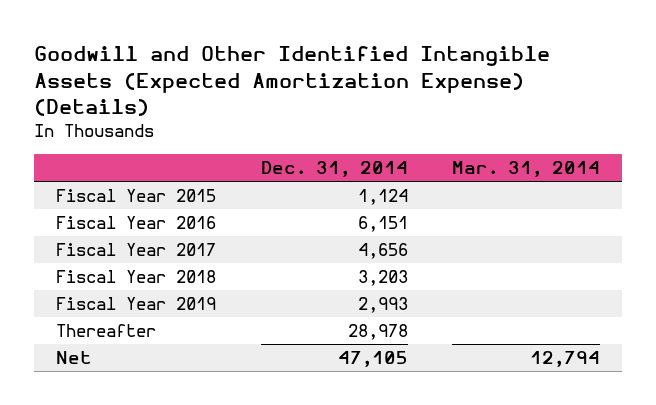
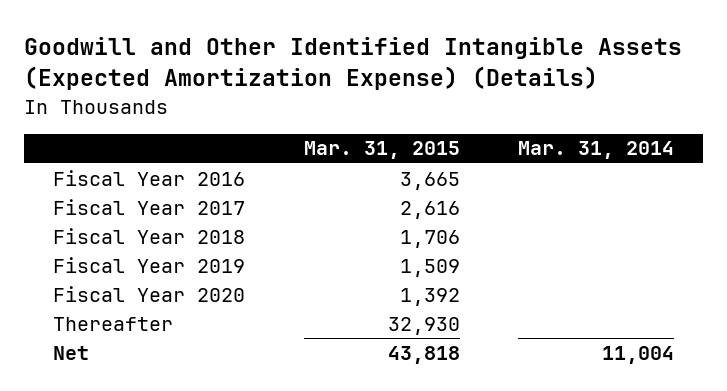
[260,161,408,178] Dec. 31, 2014 -> none
none -> [303,141,460,160] Mar. 31, 2015
[56,189,217,203] Fiscal Year 2015 -> none
none -> [53,285,246,302] Fiscal Year 2020
[529,351,600,368] 12,794 -> [602,345,675,364] 11,004

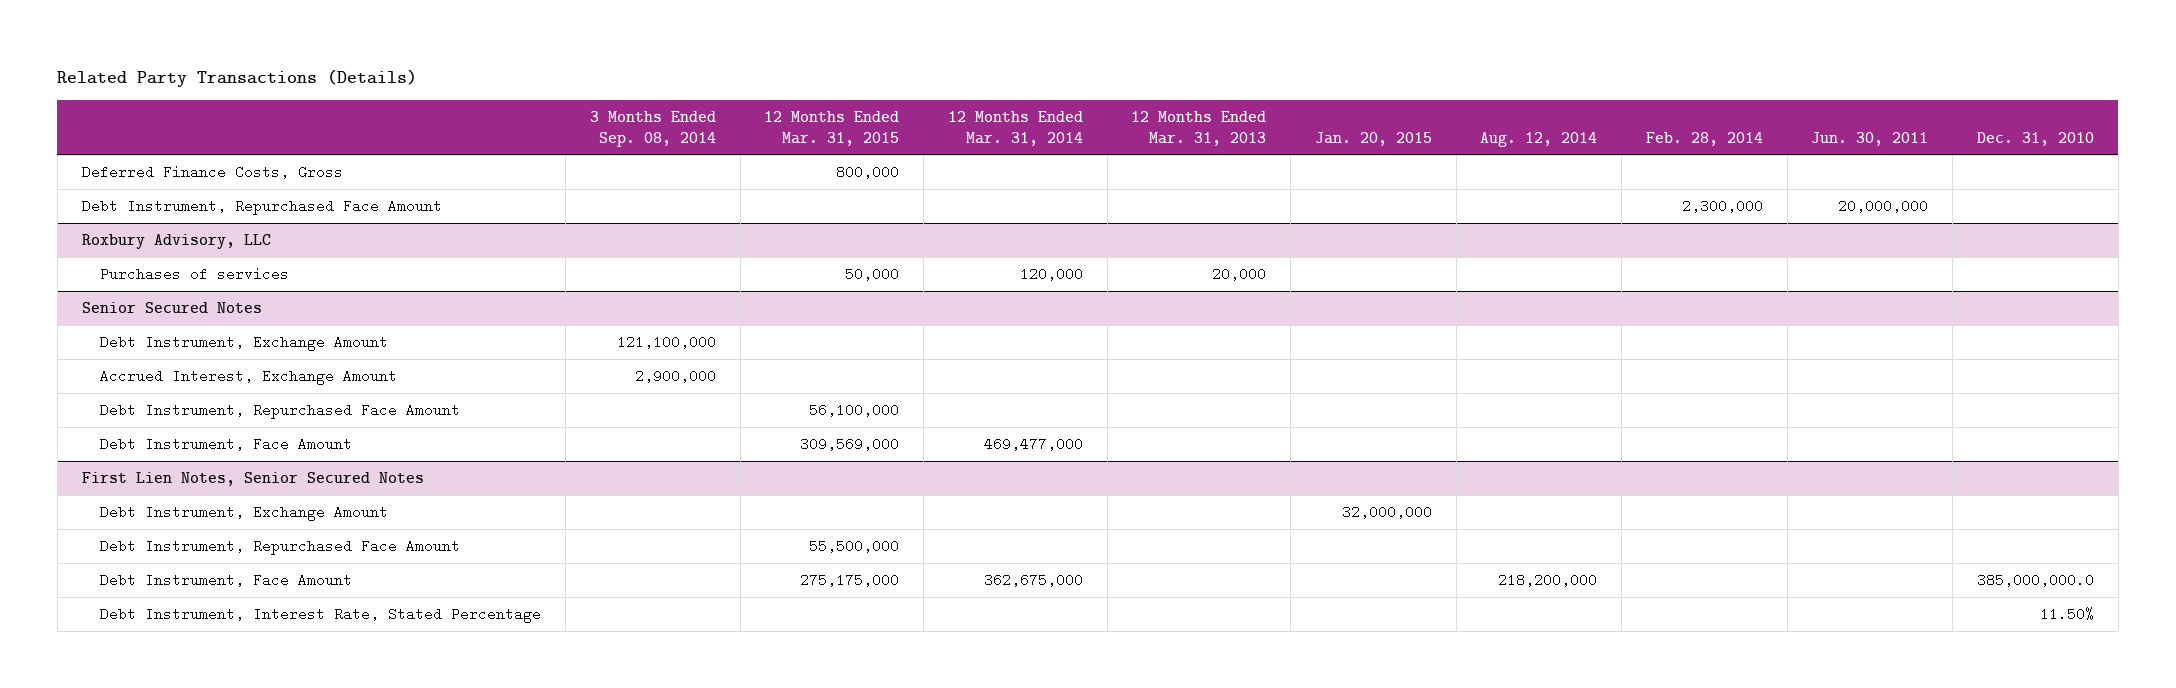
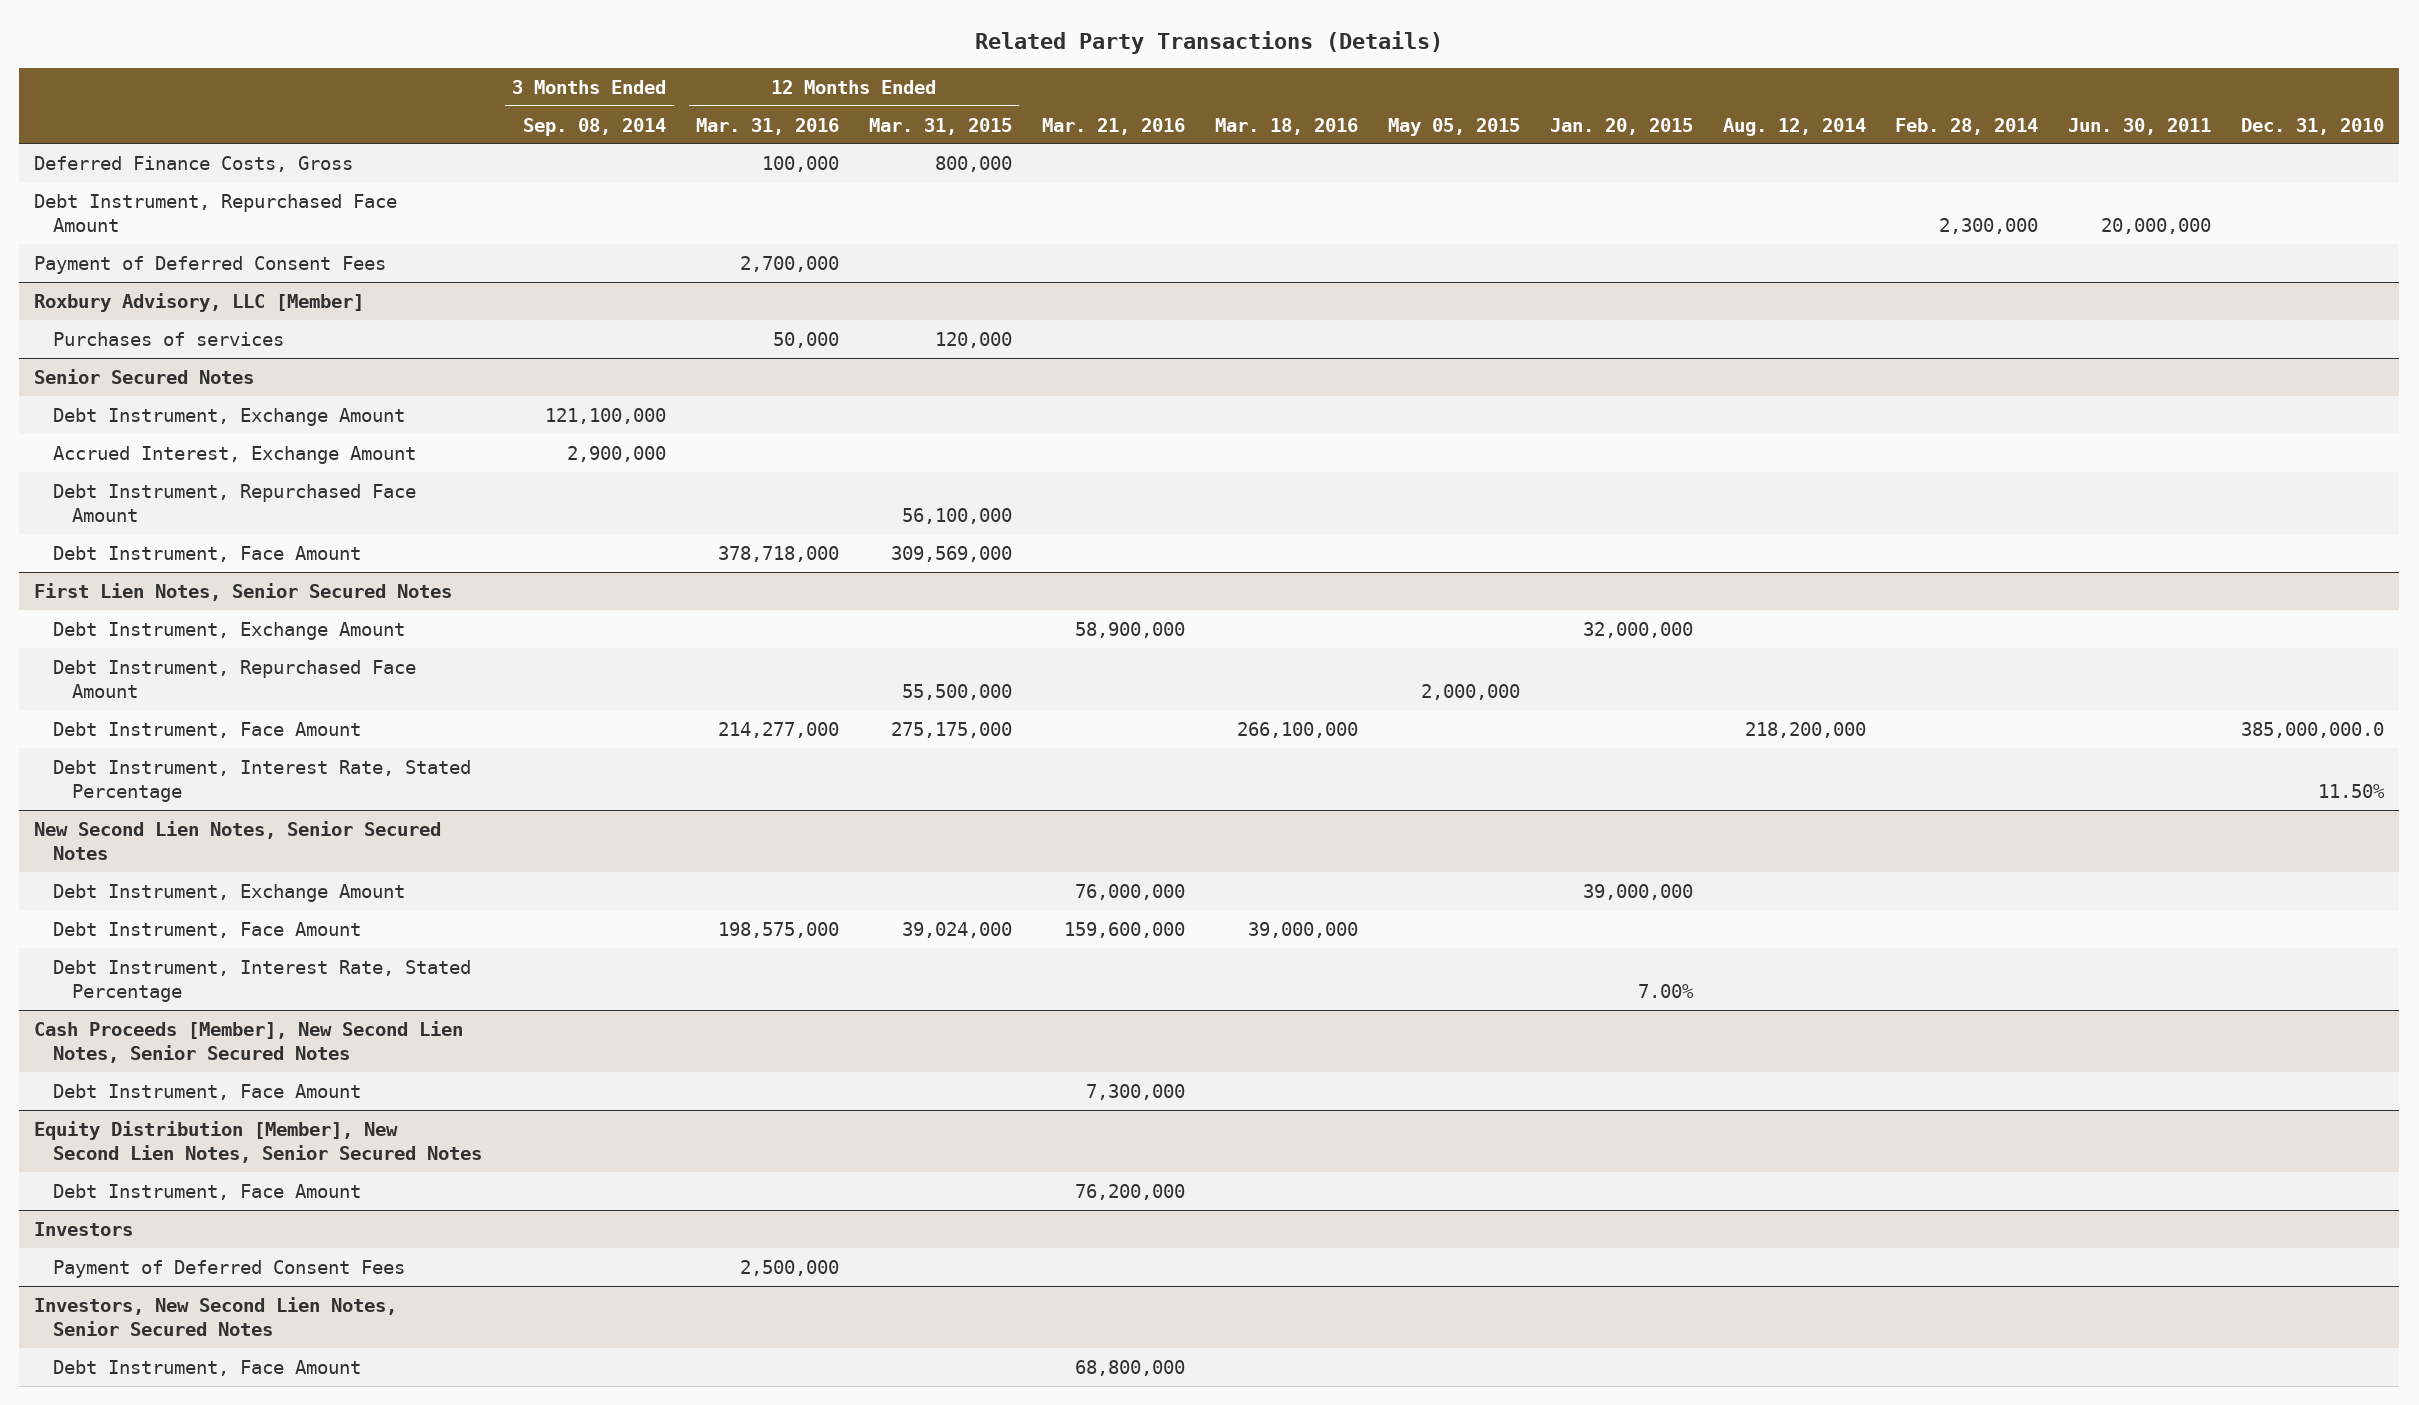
[947,110,1083,146] 12 Months Ended Mar. 31, 2014 -> none
[1131,110,1267,146] 12 Months Ended Mar. 31, 2013 -> none
none -> [695,117,839,135] Mar. 31, 2016
none -> [1041,117,1185,135] Mar. 21, 2016
none -> [1214,117,1358,135] Mar. 18, 2016
none -> [1387,117,1520,136] May 05, 2015
none -> [34,255,387,274] Payment of Deferred Consent Fees
[81,233,271,249] Roxbury Advisory, LLC -> [34,292,365,312] Roxbury Advisory, LLC [Member]
[845,266,900,281] 50,000 -> [934,331,1012,348] 120,000
none -> [34,820,442,861] New Second Lien Notes, Senior Secured Notes
none -> [53,883,406,902] Debt Instrument, Exchange Amount
none -> [53,921,362,938] Debt Instrument, Face Amount
none -> [53,959,472,1003] Debt Instrument, Interest Rate, Stated Percentage
none -> [34,1020,464,1064] Cash Proceeds [Member], New Second Lien Notes, Senior Secured Notes
none -> [53,1083,362,1100] Debt Instrument, Face Amount
none -> [34,1120,483,1164] Equity Distribution [Member], New Second Lien Notes, Senior Secured Notes
none -> [53,1183,362,1200] Debt Instrument, Face Amount
none -> [34,1221,134,1236] Investors
none -> [53,1259,406,1278] Payment of Deferred Consent Fees
none -> [34,1296,398,1337] Investors, New Second Lien Notes, Senior Secured Notes
none -> [53,1359,362,1376] Debt Instrument, Face Amount

